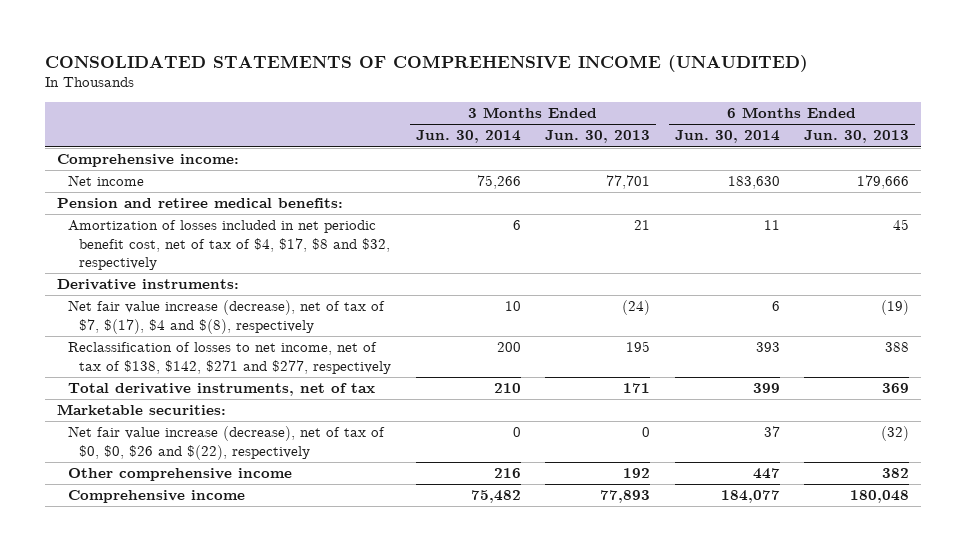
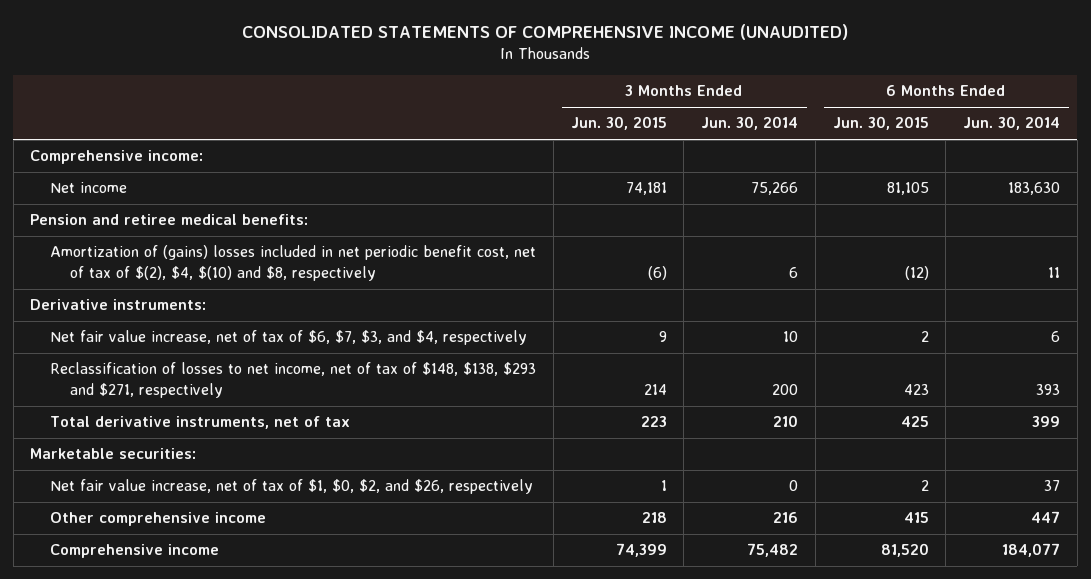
[545,130,651,144] Jun. 30, 2013 -> none
[804,130,910,144] Jun. 30, 2013 -> none
none -> [570,116,667,131] Jun. 30, 2015
none -> [832,116,929,131] Jun. 30, 2015
[68,220,391,270] Amortization of losses included in net periodic benefit cost, net of tax of $4, $17, $8 and $32, respectively -> [50,245,537,281] Amortization of (gains) losses included in net periodic benefit cost, net of tax of $(2), $4, $(10) and $8, respectively
[68,300,386,334] Net fair value increase (decrease), net of tax of $7, $(17), $4 and $(8), respectively -> [50,330,528,346] Net fair value increase, net of tax of $6, $7, $3, and $4, respectively
[68,342,392,374] Reclassification of losses to net income, net of tax of $138, $142, $271 and $277, respectively -> [50,362,537,398] Reclassification of losses to net income, net of tax of $148, $138, $293 and $271, respectively
[68,426,386,460] Net fair value increase (decrease), net of tax of $0, $0, $26 and $(22), respectively -> [50,479,534,495] Net fair value increase, net of tax of $1, $0, $2, and $26, respectively

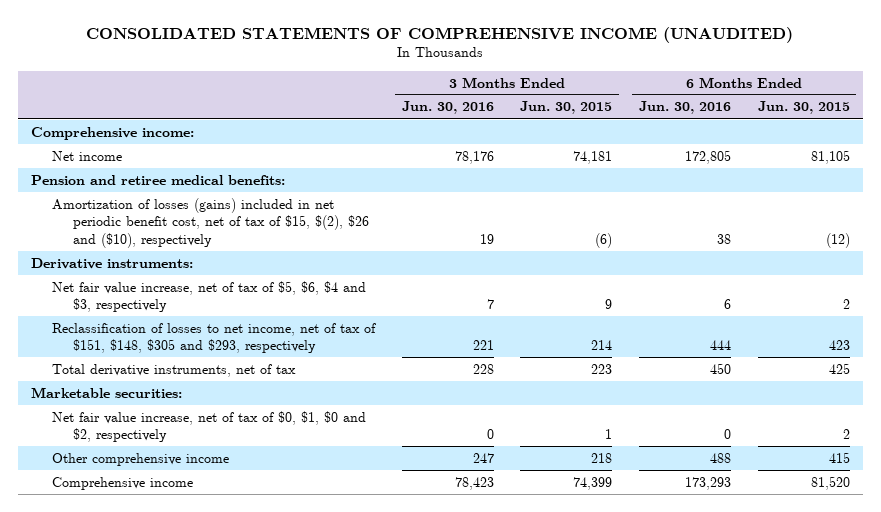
[701,116,799,131] Jun. 30, 2014 -> none
[963,116,1061,131] Jun. 30, 2014 -> none
none -> [401,101,494,115] Jun. 30, 2016
none -> [638,101,731,115] Jun. 30, 2016
[50,245,537,281] Amortization of (gains) losses included in net periodic benefit cost, net of tax of $(2), $4, $(10) and $8, respectively -> [51,197,369,248] Amortization of losses (gains) included in net periodic benefit cost, net of tax of $15, $(2), $26 and ($10), respectively
[50,330,528,346] Net fair value increase, net of tax of $6, $7, $3, and $4, respectively -> [51,280,366,313] Net fair value increase, net of tax of $5, $6, $4 and $3, respectively
[50,362,537,398] Reclassification of losses to net income, net of tax of $148, $138, $293 and $271, respectively -> [51,322,376,354] Reclassification of losses to net income, net of tax of $151, $148, $305 and $293, respectively
[50,479,534,495] Net fair value increase, net of tax of $1, $0, $2, and $26, respectively -> [51,410,366,443] Net fair value increase, net of tax of $0, $1, $0 and $2, respectively

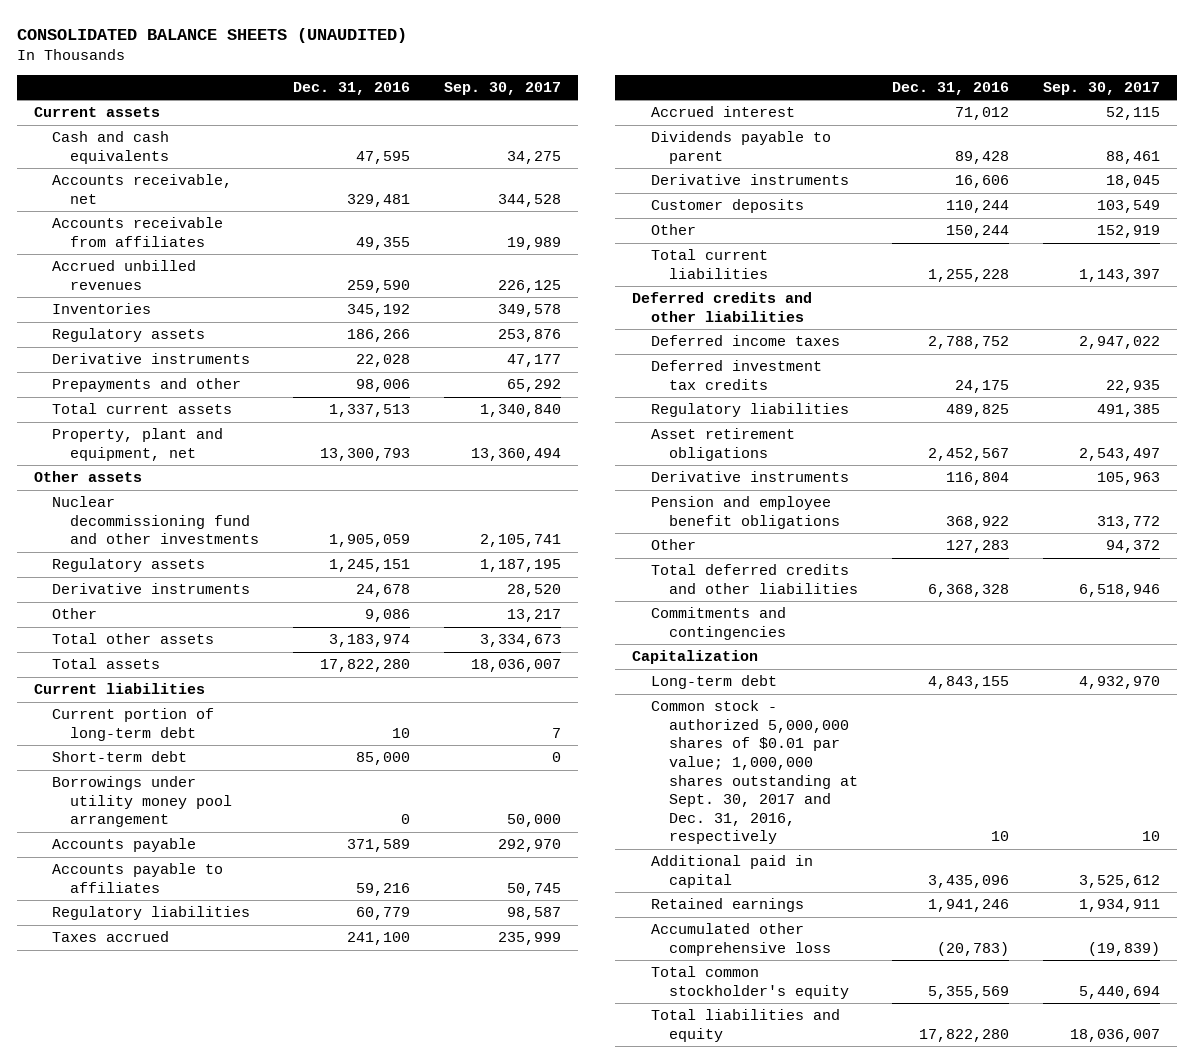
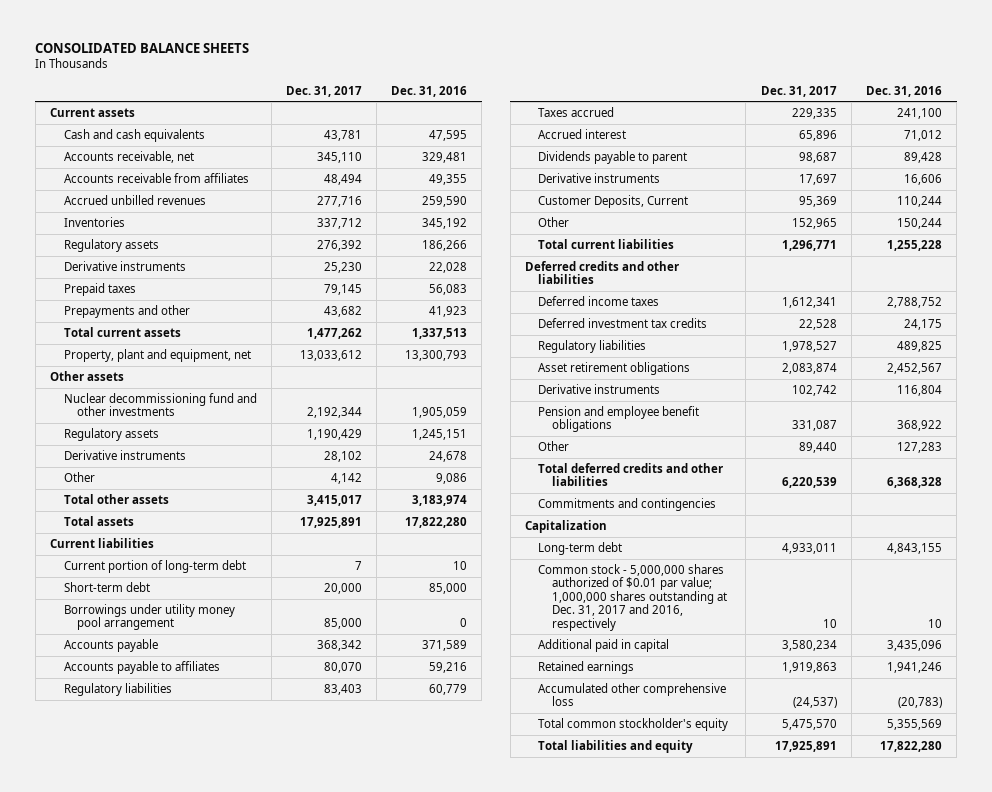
[16,27,407,43] CONSOLIDATED BALANCE SHEETS (UNAUDITED) -> [35,43,250,54] CONSOLIDATED BALANCE SHEETS
[444,81,562,95] Sep. 30, 2017 -> none
none -> [285,85,362,97] Dec. 31, 2017
none -> [63,283,136,297] Prepaid taxes
[356,379,411,393] 98,006 -> [429,306,468,318] 41,923
[650,199,804,214] Customer deposits -> [538,195,689,209] Customer Deposits, Current
[650,700,859,845] Common stock - authorized 5,000,000 shares of $0.01 par value; 1,000,000 shares outstanding at Sept. 30, 2017 and Dec. 31, 2016, respectively -> [538,564,727,631] Common stock - 5,000,000 shares authorized of $0.01 par value; 1,000,000 shares outstanding at Dec. 31, 2017 and 2016, respectively

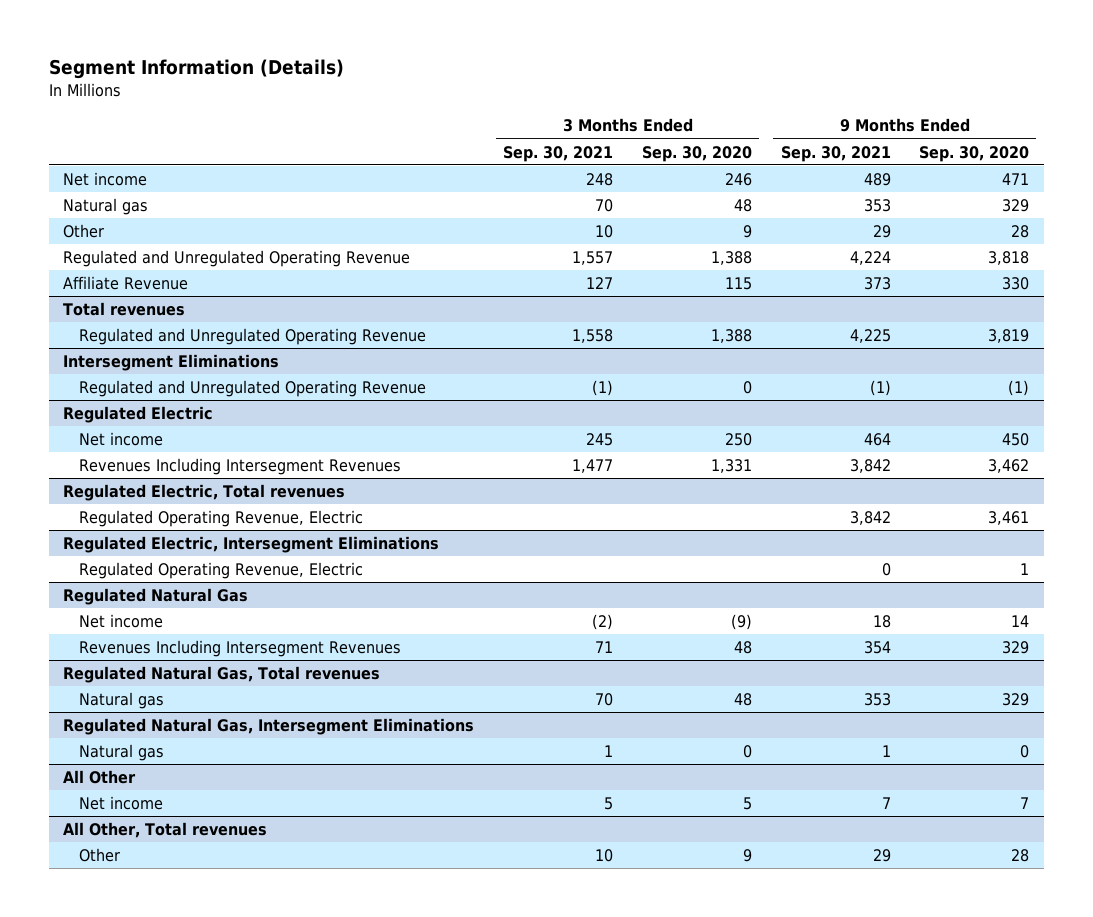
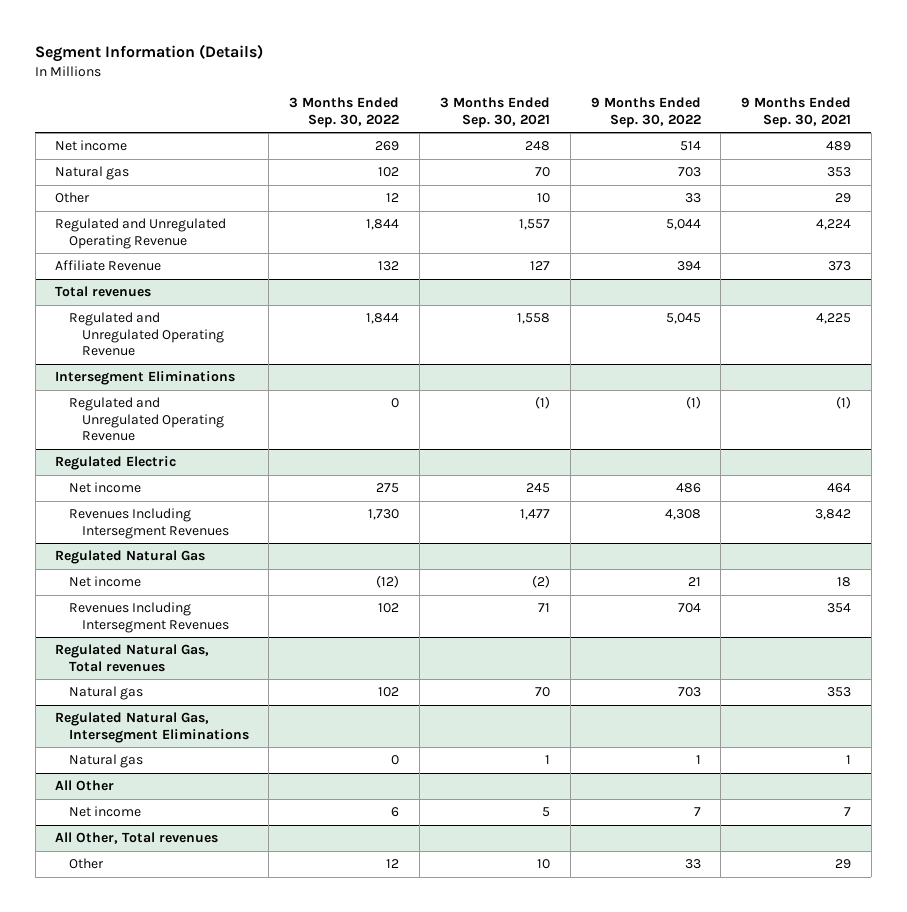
[641,145,752,162] Sep. 30, 2020 -> none
[919,145,1030,162] Sep. 30, 2020 -> none
none -> [289,97,400,128] 3 Months Ended Sep. 30, 2022
none -> [590,97,701,128] 9 Months Ended Sep. 30, 2022
[63,483,346,501] Regulated Electric, Total revenues -> none
[78,509,363,527] Regulated Operating Revenue, Electric -> none
[63,535,440,553] Regulated Electric, Intersegment Eliminations -> none
[78,561,363,579] Regulated Operating Revenue, Electric -> none

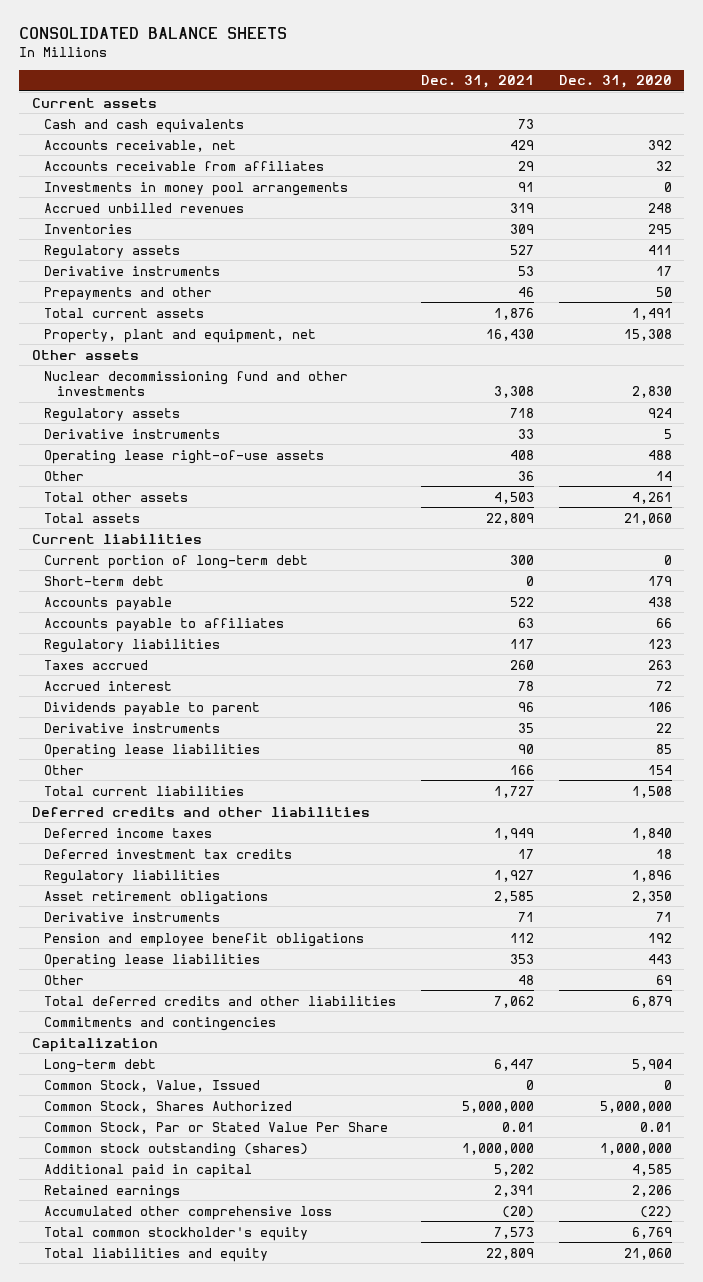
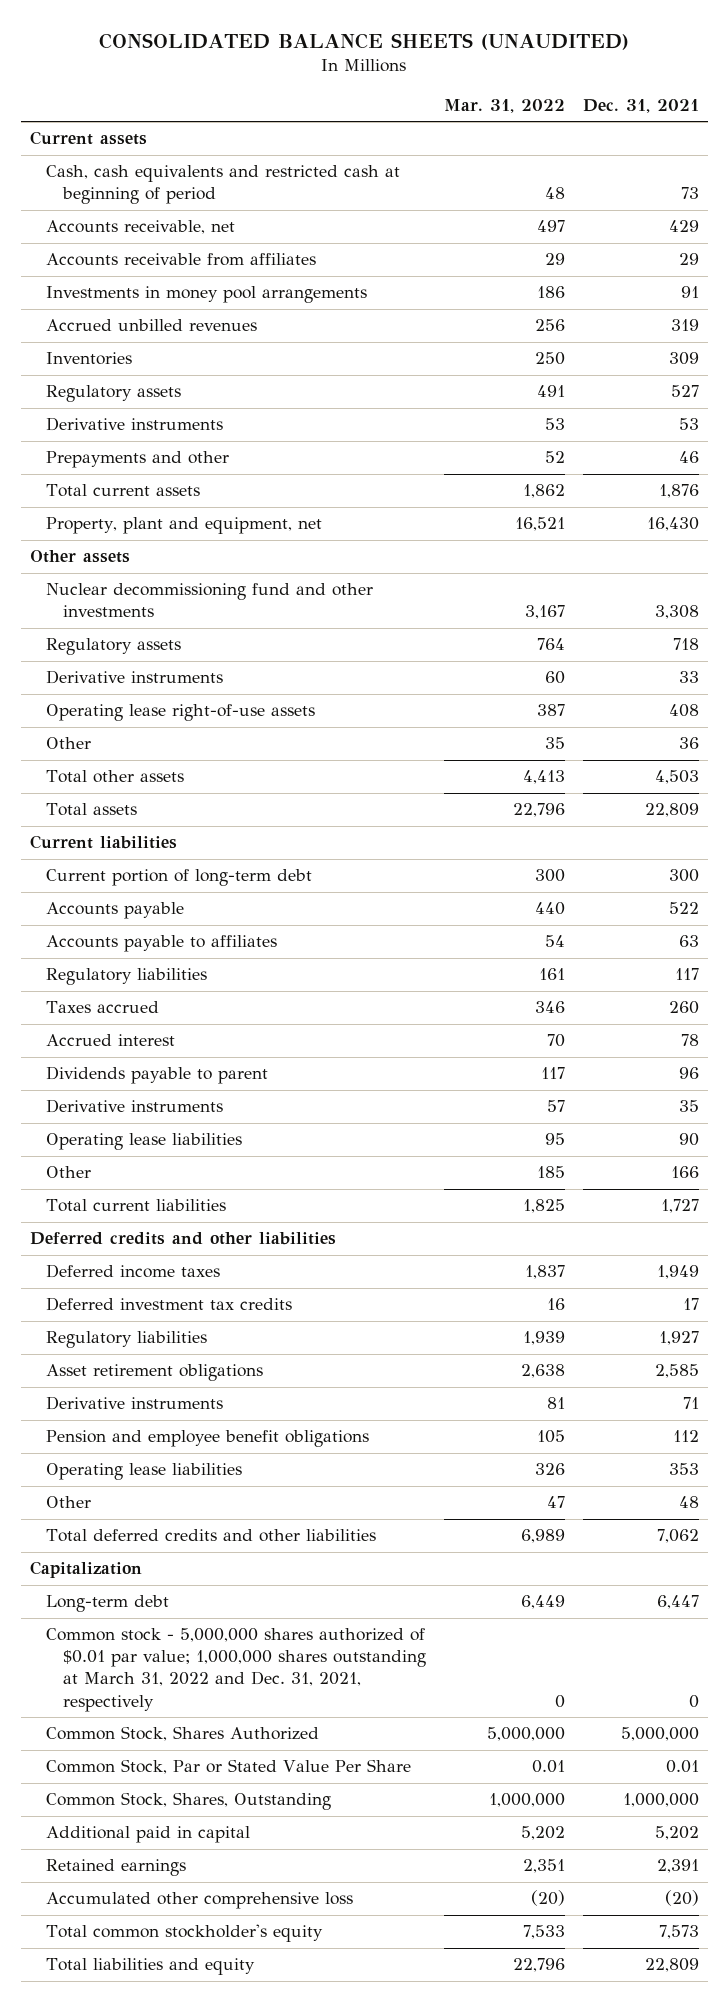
[19,27,288,40] CONSOLIDATED BALANCE SHEETS -> [99,32,630,50] CONSOLIDATED BALANCE SHEETS (UNAUDITED)
[558,75,672,89] Dec. 31, 2020 -> none
none -> [443,99,565,114] Mar. 31, 2022
[44,118,245,133] Cash and cash equivalents -> [46,165,401,205] Cash, cash equivalents and restricted cash at beginning of period
[44,575,165,586] Short-term debt -> none
[44,1016,277,1031] Commitments and contingencies -> none
[44,1079,261,1092] Common Stock, Value, Issued -> [46,1628,427,1712] Common stock - 5,000,000 shares authorized of $0.01 par value; 1,000,000 shares outstanding at March 31, 2022 and Dec. 31, 2021, respectively
[44,1142,309,1157] Common stock outstanding (shares) -> [46,1792,332,1811] Common Stock, Shares, Outstanding

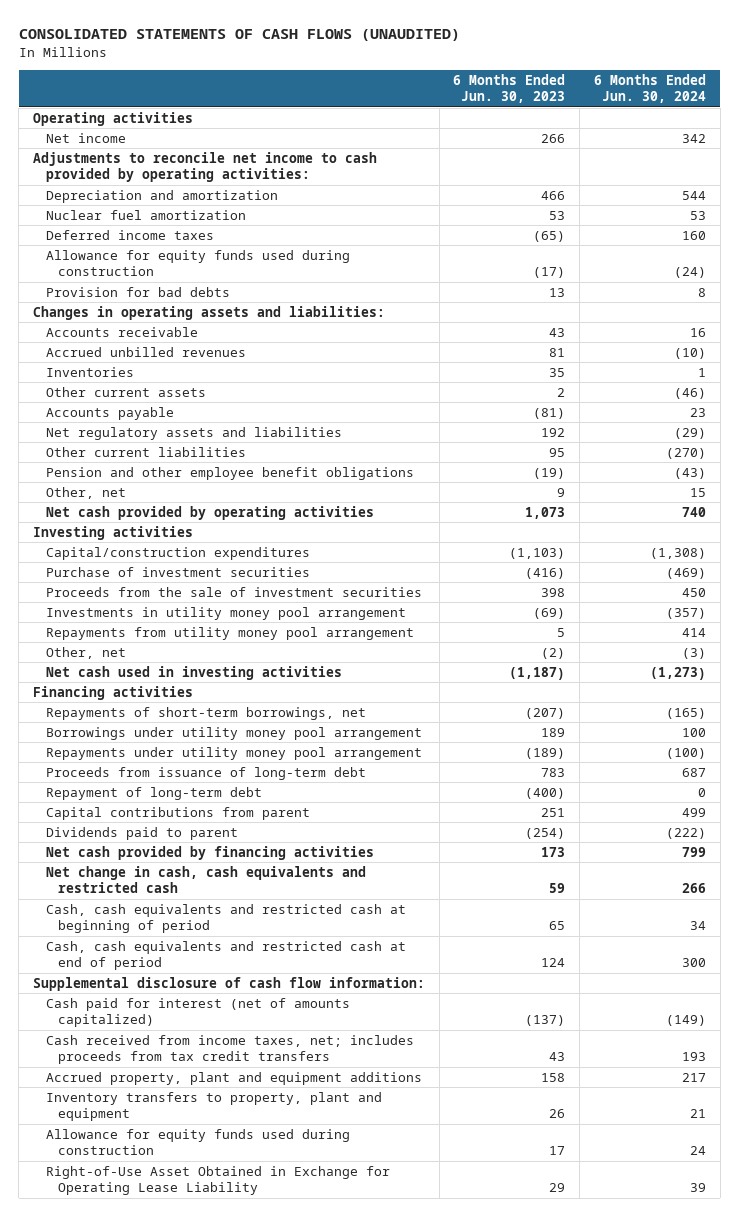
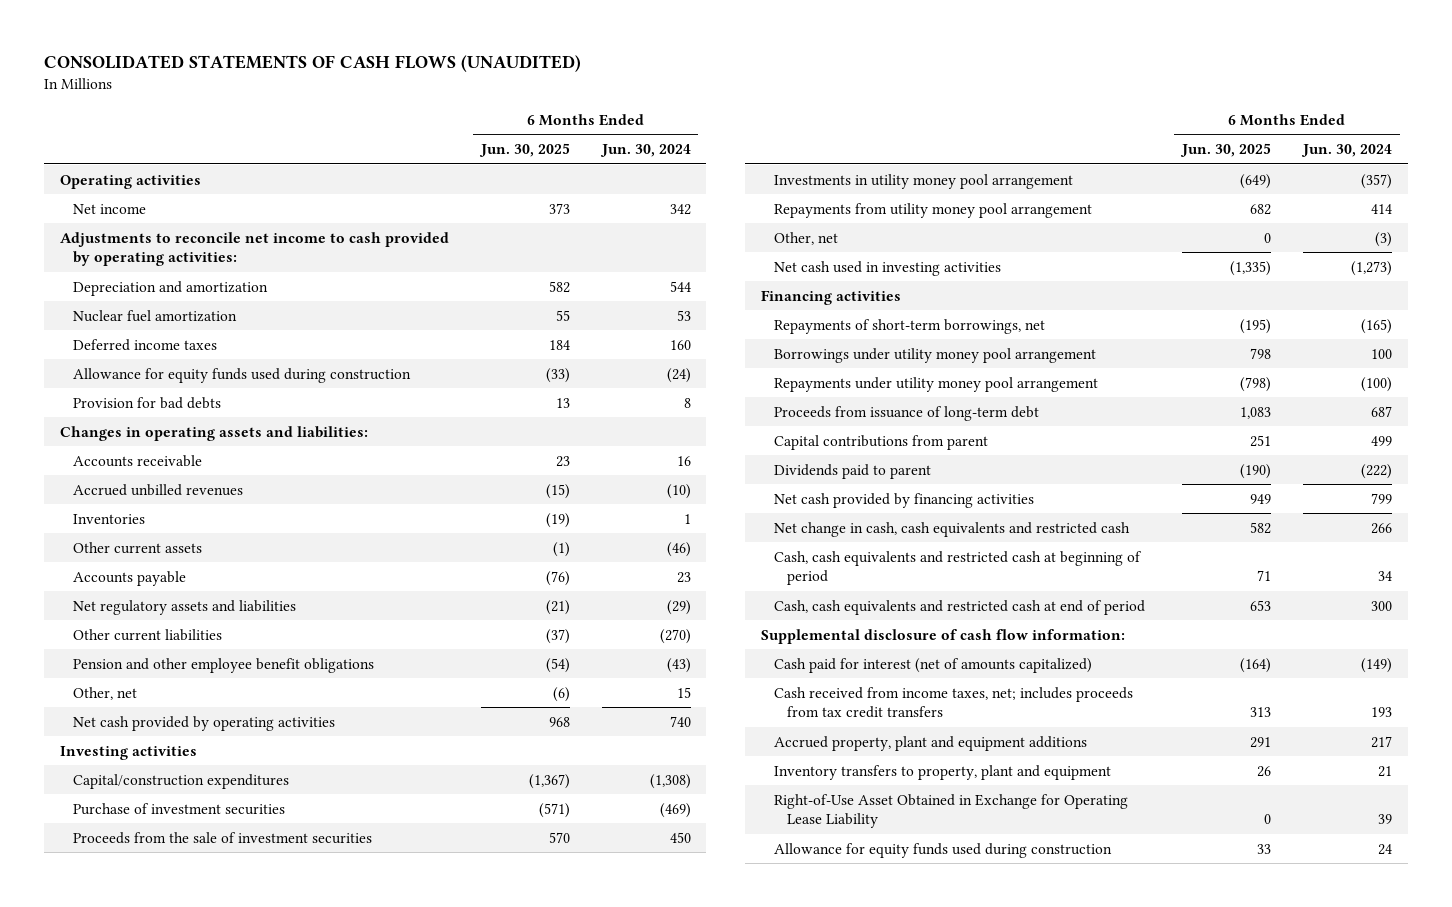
[453,74,566,104] 6 Months Ended Jun. 30, 2023 -> none
none -> [478,142,570,157] Jun. 30, 2025
[45,786,262,800] Repayment of long-term debt -> none
[45,1128,350,1156] Allowance for equity funds used during construction -> [773,842,1112,858] Allowance for equity funds used during construction

